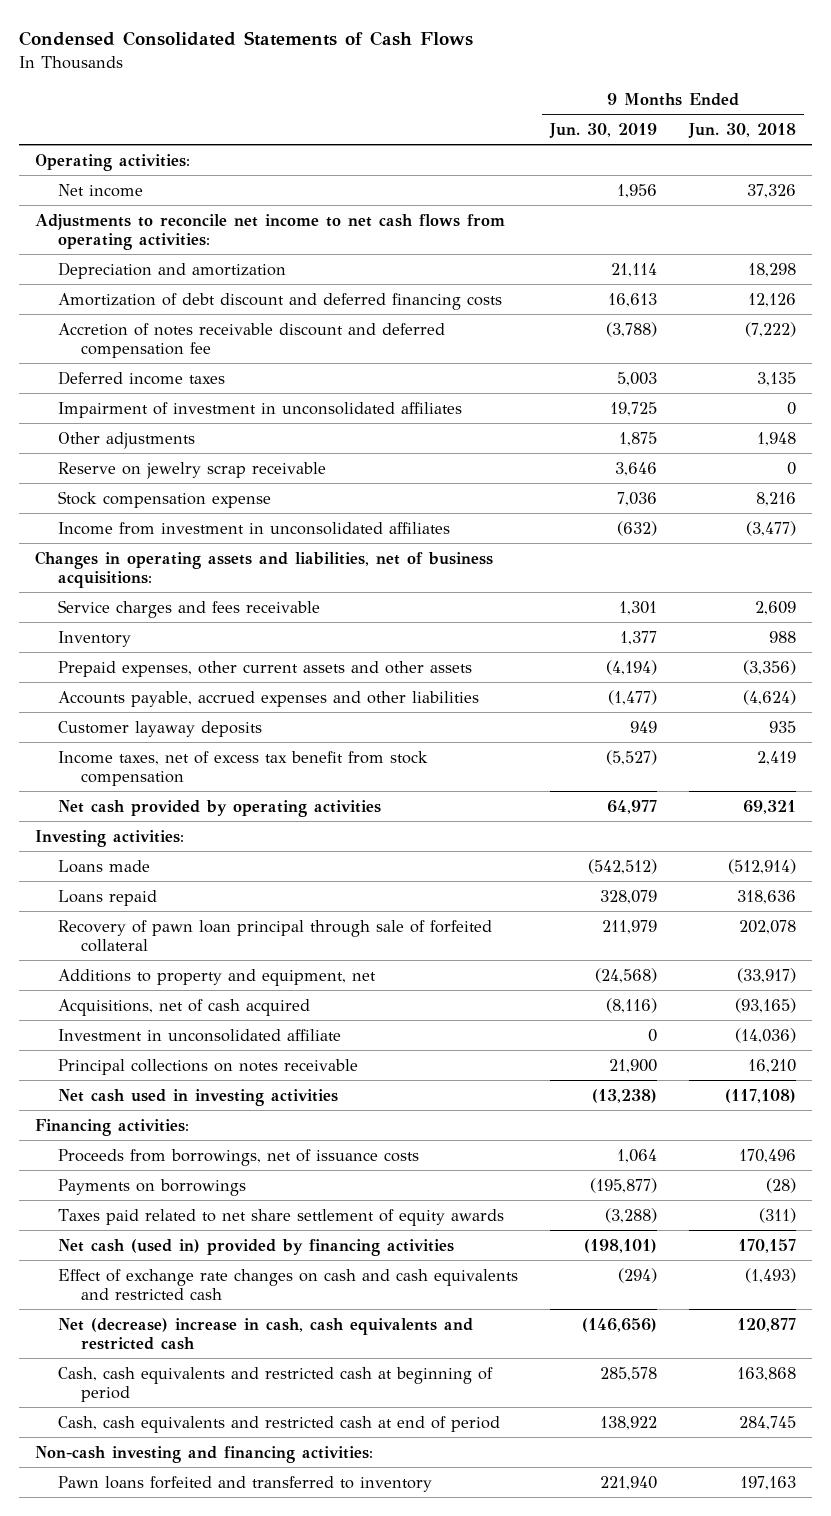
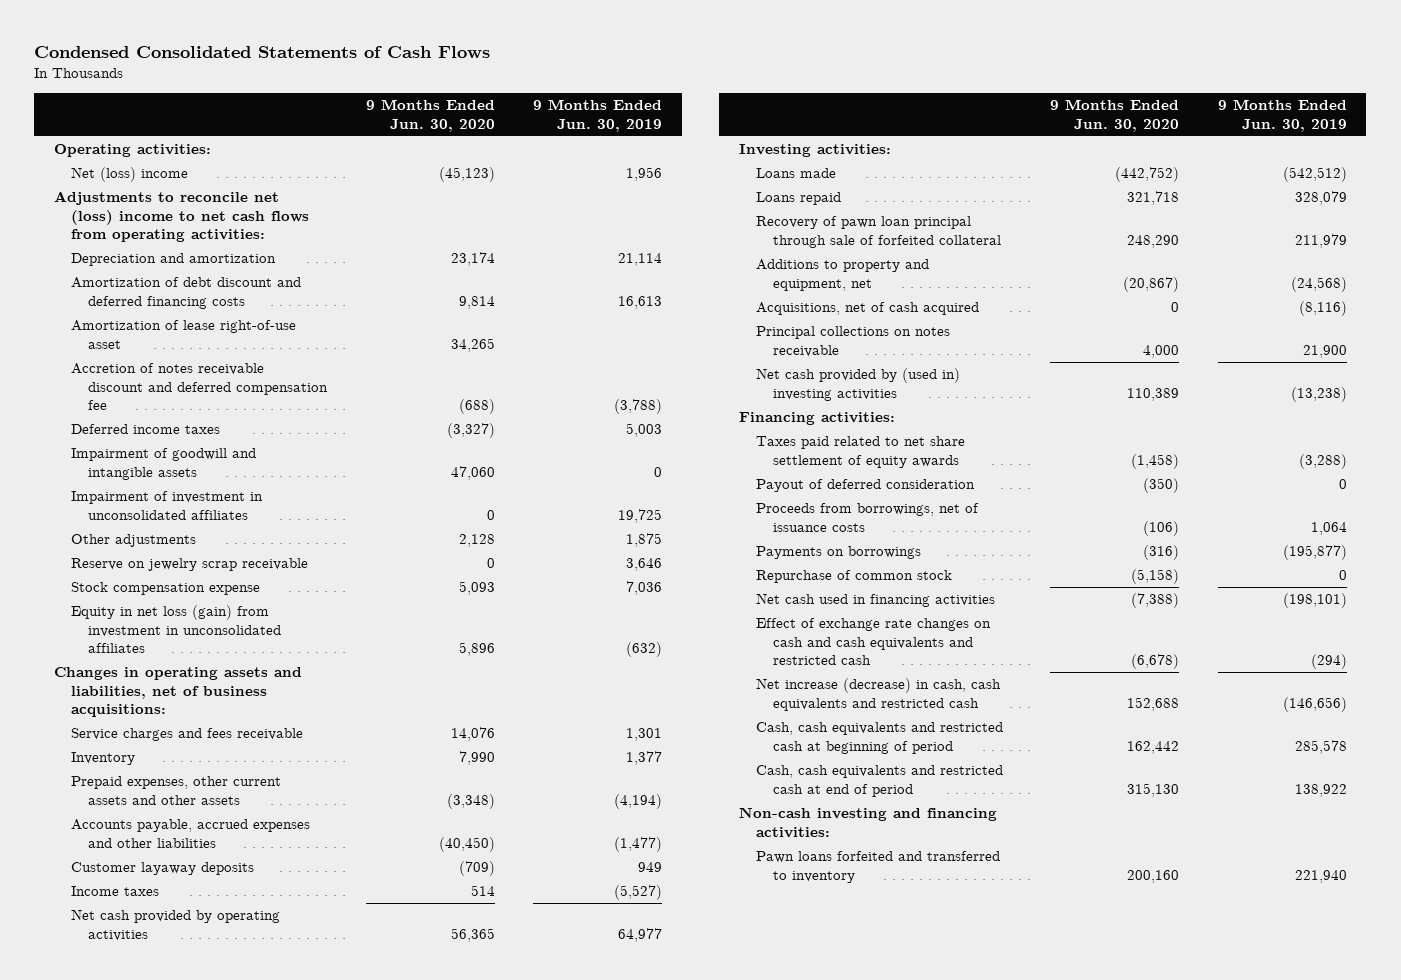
[687,122,796,138] Jun. 30, 2018 -> none
none -> [365,99,495,132] 9 Months Ended Jun. 30, 2020
[58,183,144,197] Net income -> [70,167,188,183] Net (loss) income
[35,213,506,250] Adjustments to reconcile net income to net cash flows from operating activities: -> [53,191,309,243] Adjustments to reconcile net (loss) income to net cash flows from operating activities:
none -> [70,320,296,349] Amortization of lease right-of-use asset
none -> [70,448,256,480] Impairment of goodwill and intangible assets
[58,521,451,535] Income from investment in unconsolidated affiliates -> [70,605,282,654] Equity in net loss (gain) from investment in unconsolidated affiliates
[58,750,429,786] Income taxes, net of excess tax benefit from stock compensation -> [70,886,159,897] Income taxes
[58,1028,342,1042] Investment in unconsolidated affiliate -> none
[58,1088,339,1106] Net cash used in investing activities -> [755,368,960,401] Net cash provided by (used in) investing activities
[58,1208,505,1226] Taxes paid related to net share settlement of equity awards -> [755,436,965,468] Taxes paid related to net share settlement of equity awards
none -> [755,479,975,493] Payout of deferred consideration
none -> [755,570,952,584] Repurchase of common stock
[58,1238,455,1256] Net cash (used in) provided by financing activities -> [755,593,995,608] Net cash used in financing activities
[58,1317,474,1350] Net (decrease) increase in cash, cash equivalents and restricted cash -> [755,678,1001,711] Net increase (decrease) in cash, cash equivalents and restricted cash

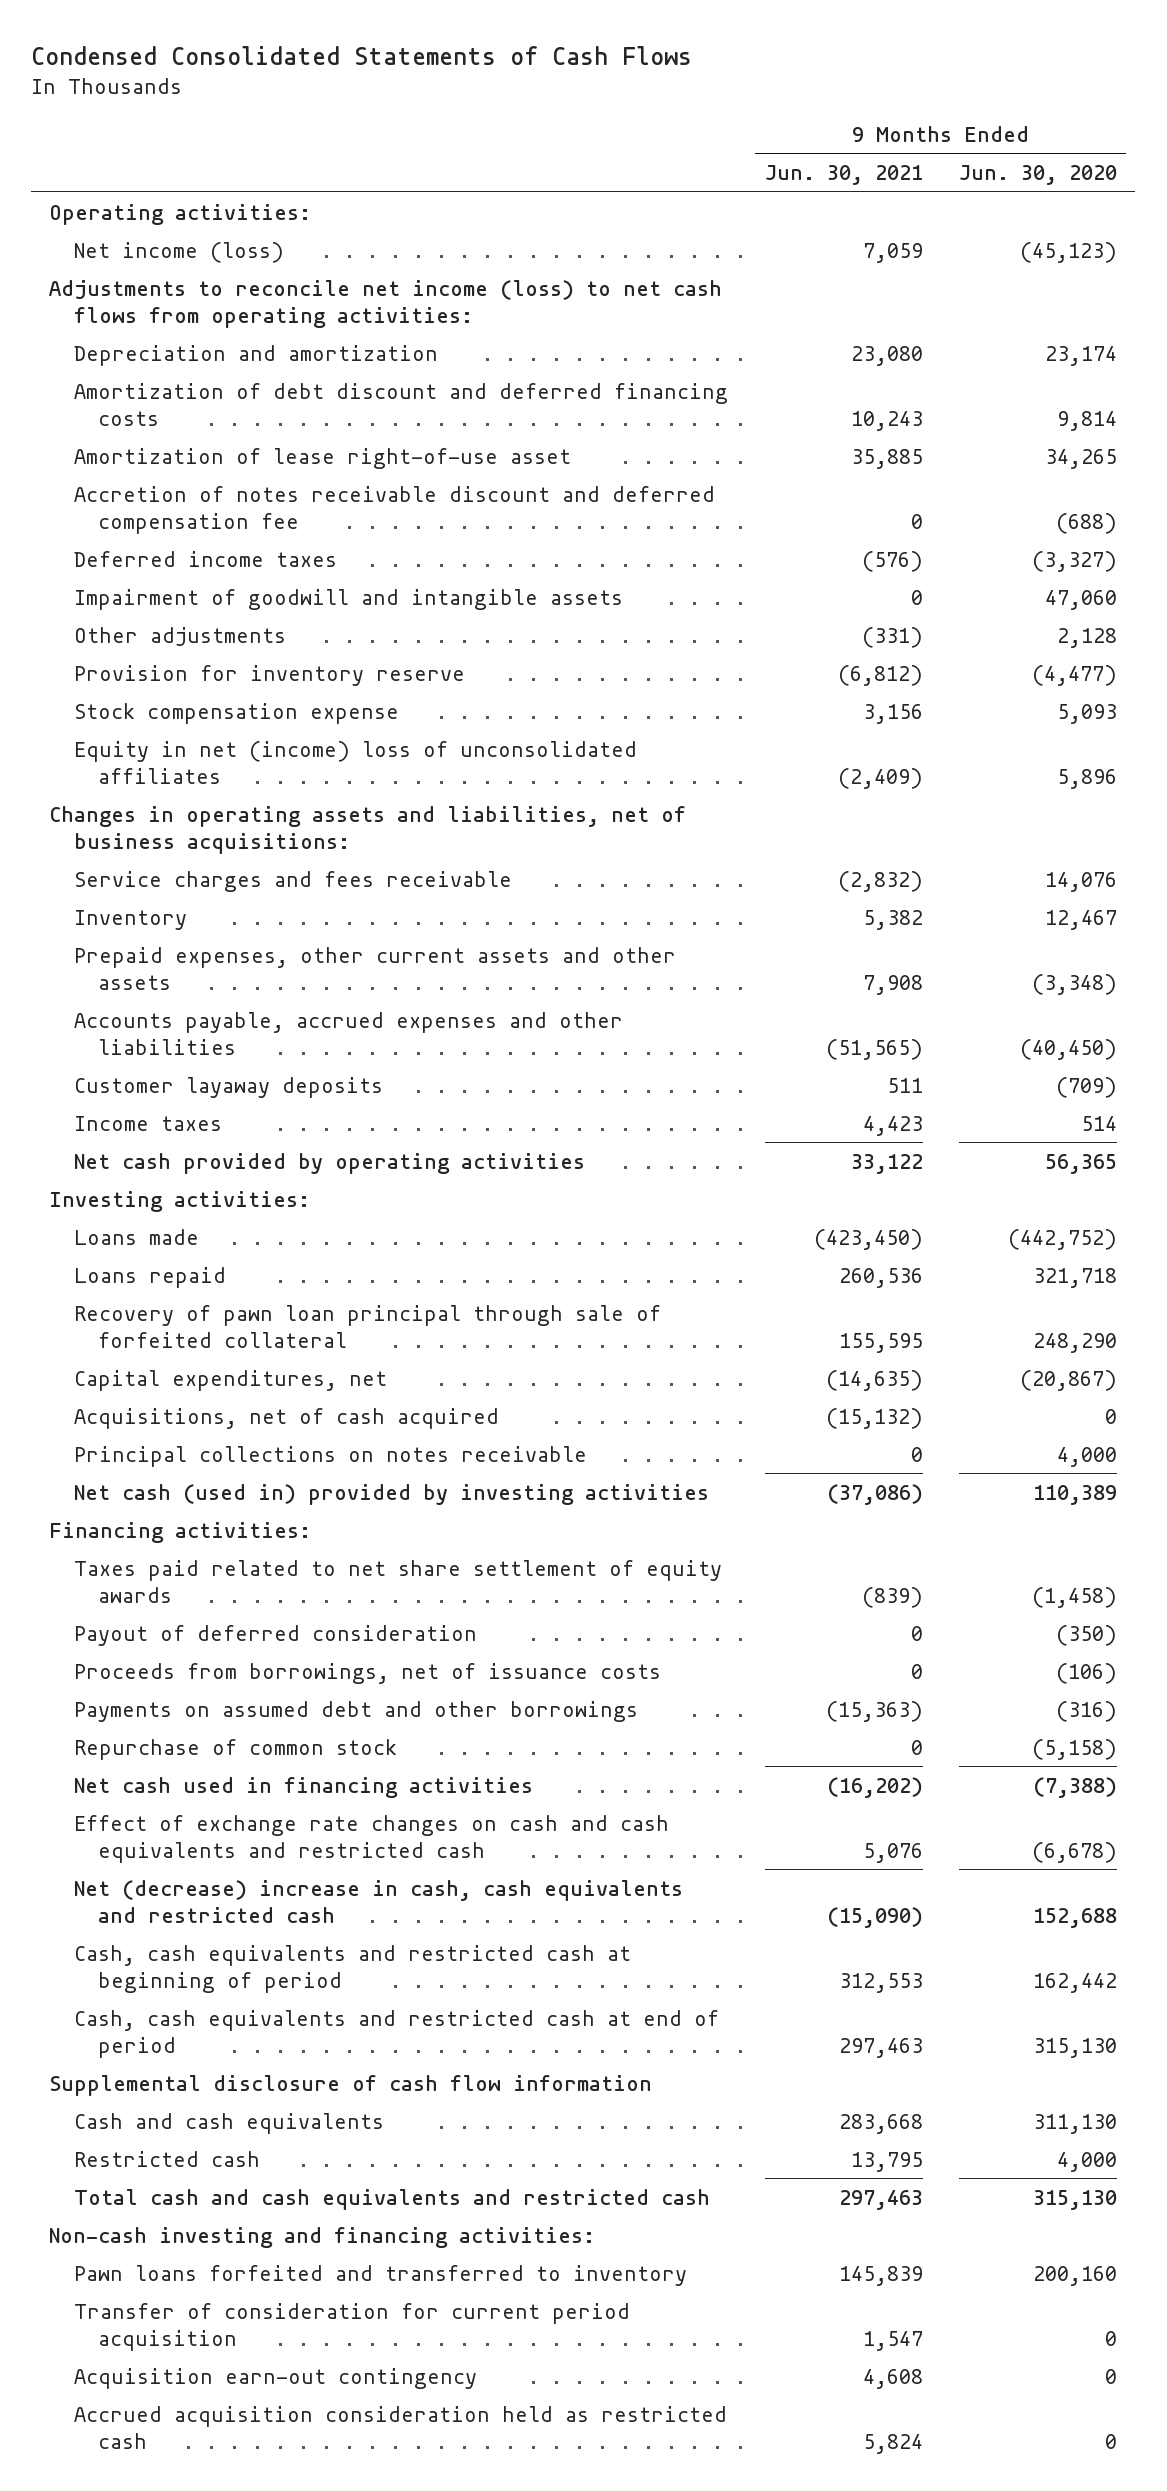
[533,99,663,132] 9 Months Ended Jun. 30, 2019 -> none
none -> [764,165,923,186] Jun. 30, 2021
[70,167,188,183] Net (loss) income -> [73,241,284,263] Net income (loss)
[53,191,309,243] Adjustments to reconcile net (loss) income to net cash flows from operating activities: -> [49,279,723,328] Adjustments to reconcile net income (loss) to net cash flows from operating activities:
[70,491,263,520] Impairment of investment in unconsolidated affiliates -> none
[70,558,308,572] Reserve on jewelry scrap receivable -> none
none -> [73,664,465,686] Provision for inventory reserve
[70,605,282,654] Equity in net loss (gain) from investment in unconsolidated affiliates -> [73,740,637,784] Equity in net (income) loss of unconsolidated affiliates
[458,751,495,766] 7,990 -> [1045,909,1118,930] 12,467
[755,259,929,291] Additions to property and equipment, net -> [73,1369,387,1391] Capital expenditures, net
[755,368,960,401] Net cash provided by (used in) investing activities -> [73,1483,709,1505] Net cash (used in) provided by investing activities
[755,546,921,560] Payments on borrowings -> [73,1700,638,1722] Payments on assumed debt and other borrowings
[755,678,1001,711] Net increase (decrease) in cash, cash equivalents and restricted cash -> [73,1879,683,1923] Net (decrease) increase in cash, cash equivalents and restricted cash
none -> [49,2074,653,2096] Supplemental disclosure of cash flow information
none -> [73,2112,384,2134] Cash and cash equivalents
none -> [73,2150,260,2167] Restricted cash
none -> [73,2188,710,2210] Total cash and cash equivalents and restricted cash
none -> [73,2302,630,2351] Transfer of consideration for current period acquisition
none -> [73,2367,477,2389] Acquisition earn-out contingency
none -> [73,2405,727,2449] Accrued acquisition consideration held as restricted cash

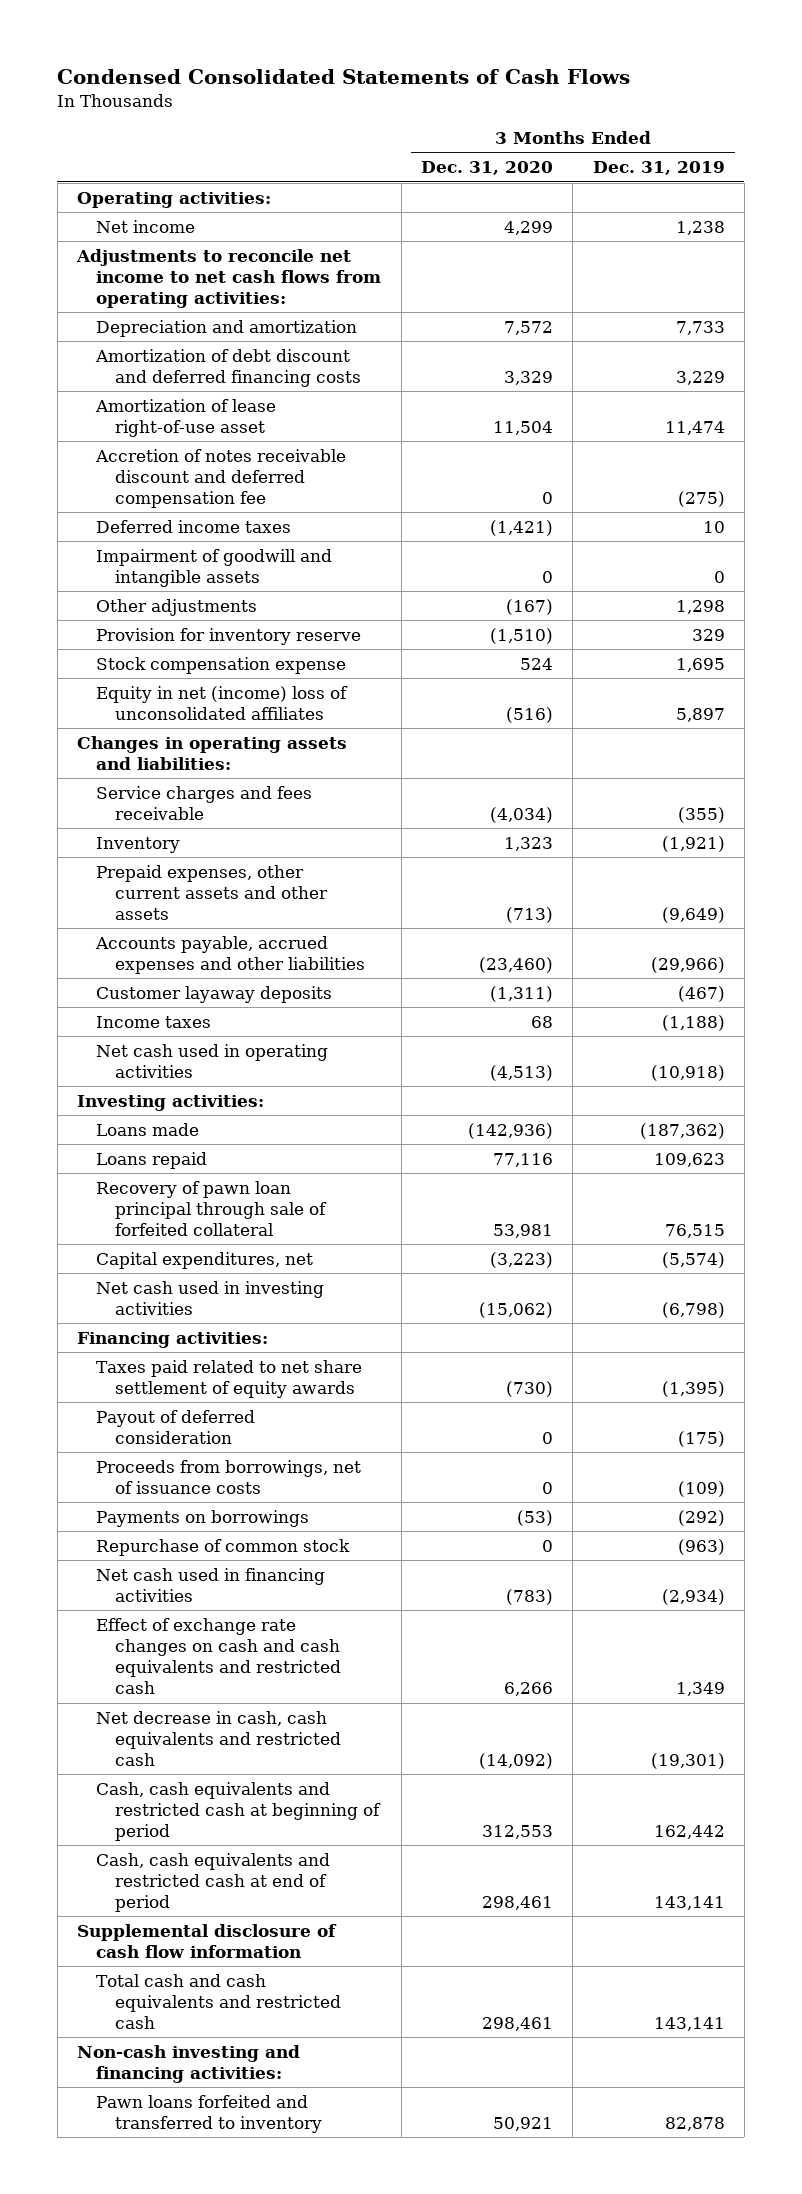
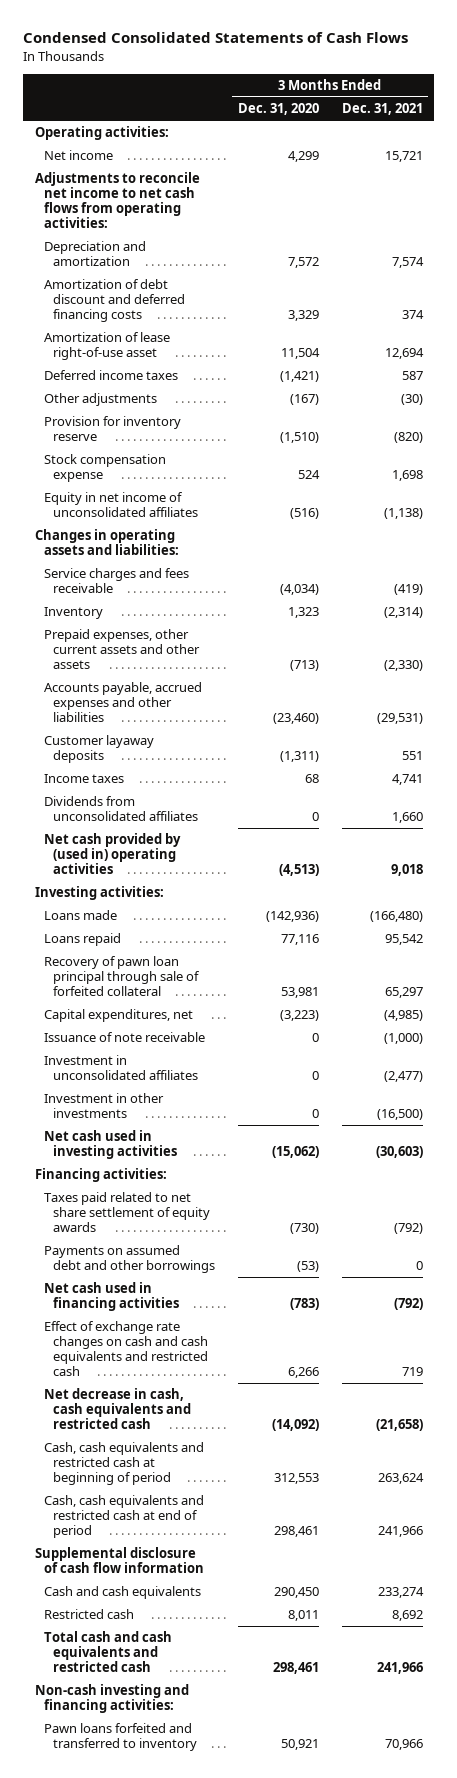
[592,161,725,176] Dec. 31, 2019 -> none
none -> [341,103,423,116] Dec. 31, 2021
[95,448,347,509] Accretion of notes receivable discount and deferred compensation fee -> none
[96,548,333,587] Impairment of goodwill and intangible assets -> none
[96,685,349,720] Equity in net (income) loss of unconsolidated affiliates -> [43,492,199,518] Equity in net income of unconsolidated affiliates
none -> [43,796,199,822] Dividends from unconsolidated affiliates
[96,1043,329,1078] Net cash used in operating activities -> [43,833,181,875] Net cash provided by (used in) operating activities
none -> [43,1032,205,1043] Issuance of note receivable
none -> [43,1055,199,1081] Investment in unconsolidated affiliates
none -> [43,1093,164,1119] Investment in other investments
[96,1409,256,1444] Payout of deferred consideration -> none
[96,1459,362,1494] Proceeds from borrowings, net of issuance costs -> none
[96,1538,351,1556] Repurchase of common stock -> none
[96,1509,310,1527] Payments on borrowings -> [43,1245,216,1274] Payments on assumed debt and other borrowings
none -> [43,1586,201,1600] Cash and cash equivalents
none -> [43,1609,134,1620] Restricted cash

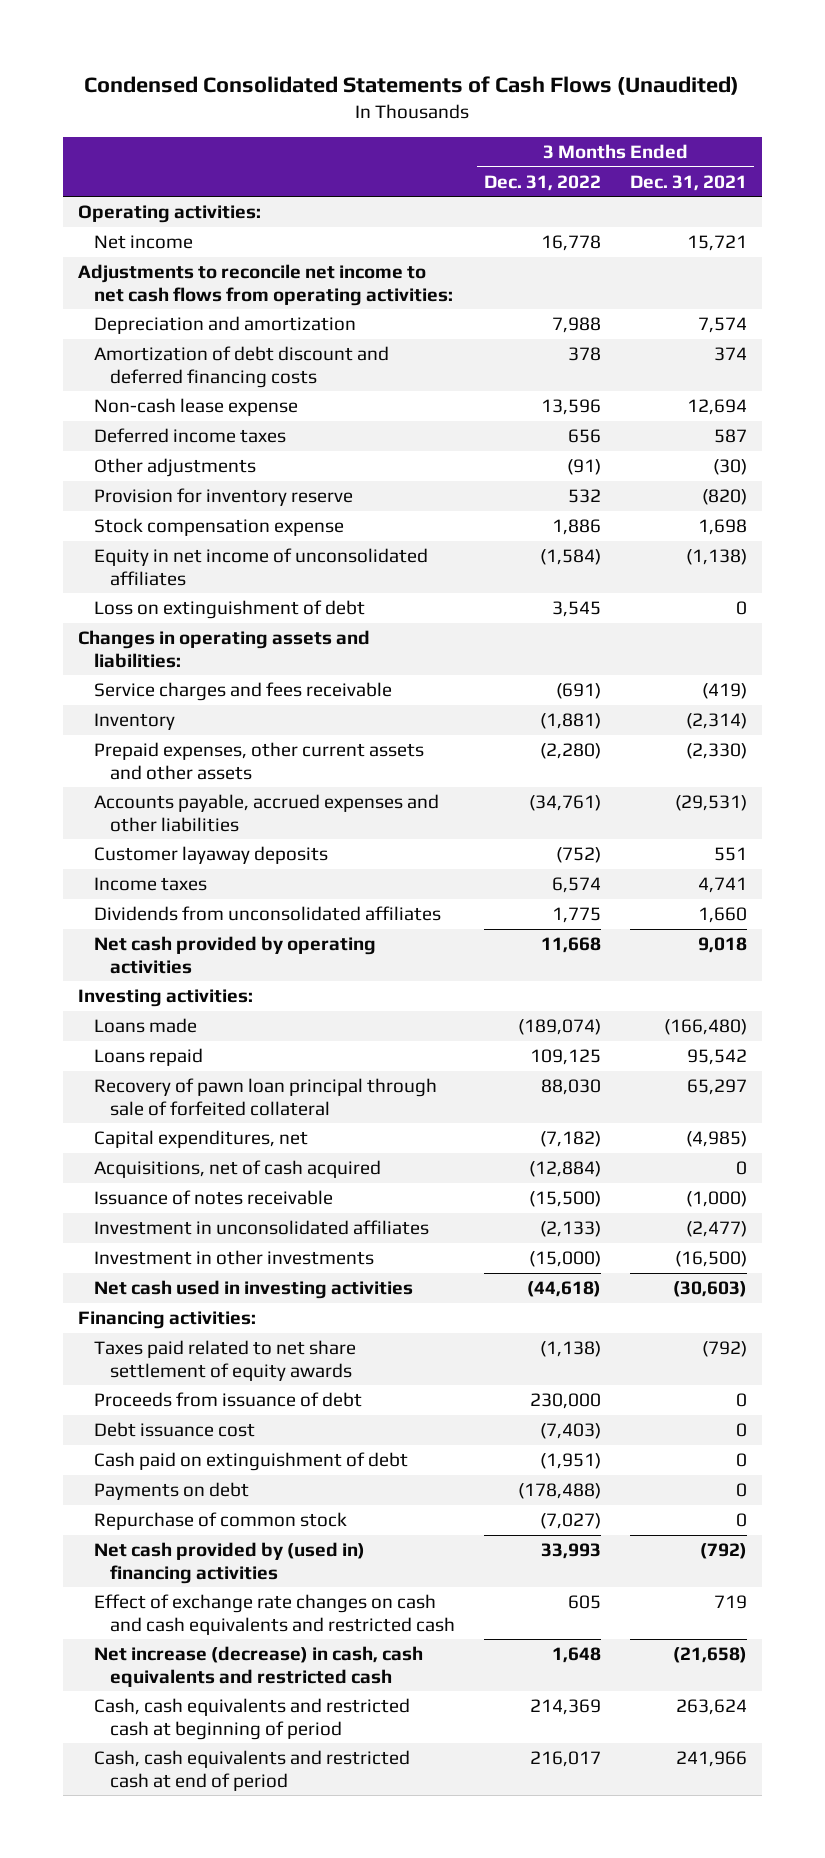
[23,32,409,44] Condensed Consolidated Statements of Cash Flows -> [84,76,740,96] Condensed Consolidated Statements of Cash Flows (Unaudited)
[237,103,319,116] Dec. 31, 2020 -> none
none -> [484,174,602,191] Dec. 31, 2022
[43,332,170,361] Amortization of lease right-of-use asset -> [93,398,298,417] Non-cash lease expense
none -> [93,600,365,620] Loss on extinguishment of debt
[43,833,181,875] Net cash provided by (used in) operating activities -> [93,936,376,974] Net cash provided by operating activities
none -> [93,1160,381,1179] Acquisitions, net of cash acquired
[43,1032,205,1043] Issuance of note receivable -> [93,1190,333,1206] Issuance of notes receivable
none -> [93,1392,362,1408] Proceeds from issuance of debt
none -> [93,1422,255,1438] Debt issuance cost
none -> [93,1452,408,1472] Cash paid on extinguishment of debt
[43,1245,216,1274] Payments on assumed debt and other borrowings -> [93,1482,249,1501] Payments on debt
none -> [93,1512,347,1531] Repurchase of common stock
[43,1282,180,1312] Net cash used in financing activities -> [93,1542,365,1584] Net cash provided by (used in) financing activities
[43,1388,192,1430] Net decrease in cash, cash equivalents and restricted cash -> [93,1646,423,1687] Net increase (decrease) in cash, cash equivalents and restricted cash
[34,1547,204,1574] Supplemental disclosure of cash flow information -> none
[43,1586,201,1600] Cash and cash equivalents -> none
[43,1609,134,1620] Restricted cash -> none
[43,1631,172,1673] Total cash and cash equivalents and restricted cash -> none
[34,1684,189,1714] Non-cash investing and financing activities: -> none
[43,1723,198,1752] Pawn loans forfeited and transferred to inventory -> none

